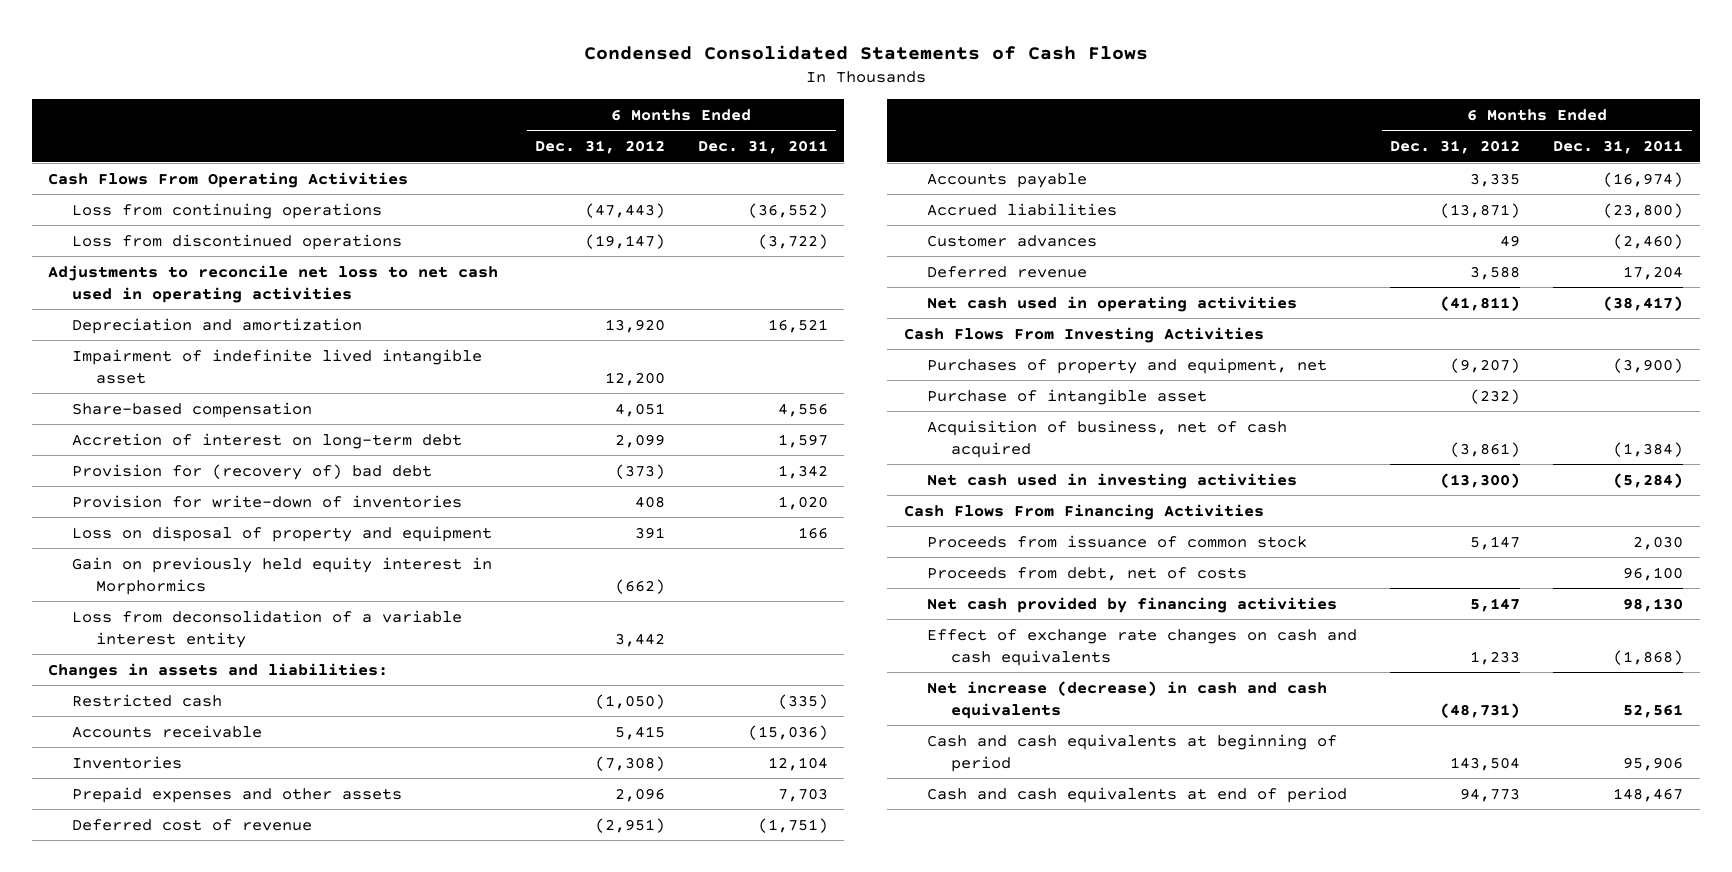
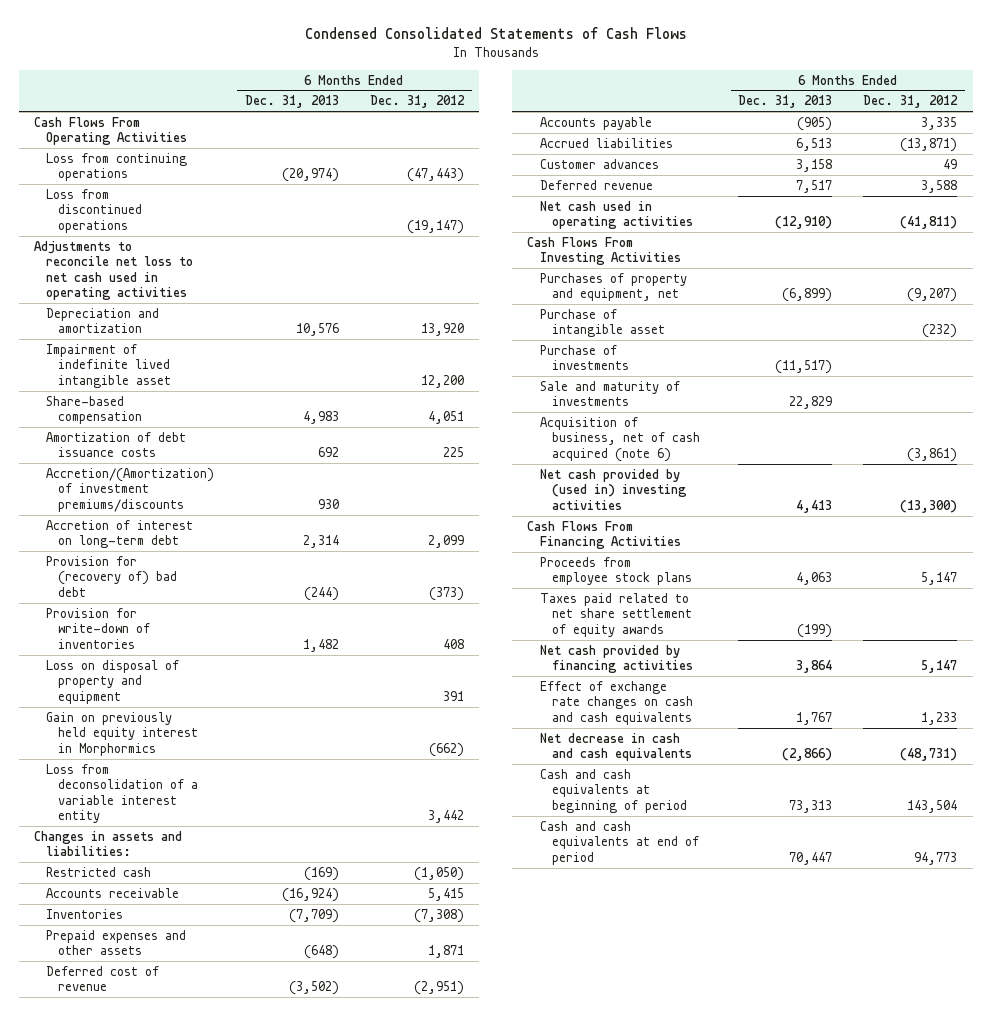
[697,140,828,155] Dec. 31, 2011 -> none
none -> [245,95,340,109] Dec. 31, 2013
none -> [46,431,187,458] Amortization of debt issuance costs
none -> [46,467,215,512] Accretion/(Amortization) of investment premiums/discounts
[614,787,665,802] 2,096 -> [427,945,464,959] 1,871
none -> [539,344,629,371] Purchase of investments
none -> [539,380,680,407] Sale and maturity of investments
[927,419,1288,458] Acquisition of business, net of cash acquired -> [539,416,700,462] Acquisition of business, net of cash acquired (note 6)
[927,472,1298,489] Net cash used in investing activities -> [539,468,687,510] Net cash provided by (used in) investing activities
[927,566,1248,581] Proceeds from debt, net of costs -> none
[927,534,1308,548] Proceeds from issuance of common stock -> [539,556,692,586] Proceeds from employee stock plans
none -> [539,592,692,637] Taxes paid related to net share settlement of equity awards
[927,680,1328,719] Net increase (decrease) in cash and cash equivalents -> [539,732,692,762] Net decrease in cash and cash equivalents

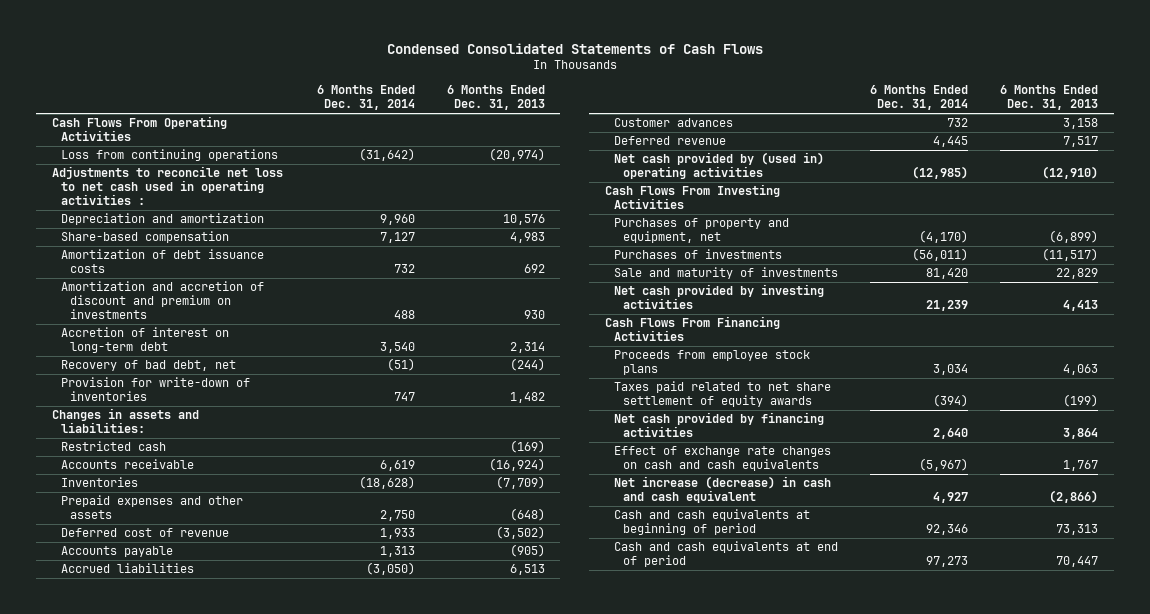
[369,95,465,109] Dec. 31, 2012 -> none
none -> [316,85,415,111] 6 Months Ended Dec. 31, 2014
[46,188,143,233] Loss from discontinued operations -> none
[34,240,194,301] Adjustments to reconcile net loss to net cash used in operating activities -> [51,166,283,205] Adjustments to reconcile net loss to net cash used in operating activities :
[46,343,172,388] Impairment of indefinite lived intangible asset -> none
[46,467,215,512] Accretion/(Amortization) of investment premiums/discounts -> [60,281,264,319] Amortization and accretion of discount and premium on investments
[46,555,178,597] Provision for (recovery of) bad debt -> [60,360,236,372] Recovery of bad debt, net
[46,659,180,704] Loss on disposal of property and equipment -> none
[46,711,199,756] Gain on previously held equity interest in Morphormics -> none
[46,763,199,824] Loss from deconsolidation of a variable interest entity -> none
[539,200,693,230] Net cash used in operating activities -> [614,152,825,180] Net cash provided by (used in) operating activities
[539,308,665,338] Purchase of intangible asset -> none
[539,344,629,371] Purchase of investments -> [614,249,783,260] Purchases of investments
[539,416,700,462] Acquisition of business, net of cash acquired (note 6) -> none
[539,468,687,510] Net cash provided by (used in) investing activities -> [614,284,825,310] Net cash provided by investing activities
[539,732,692,762] Net decrease in cash and cash equivalents -> [614,476,832,504] Net increase (decrease) in cash and cash equivalent

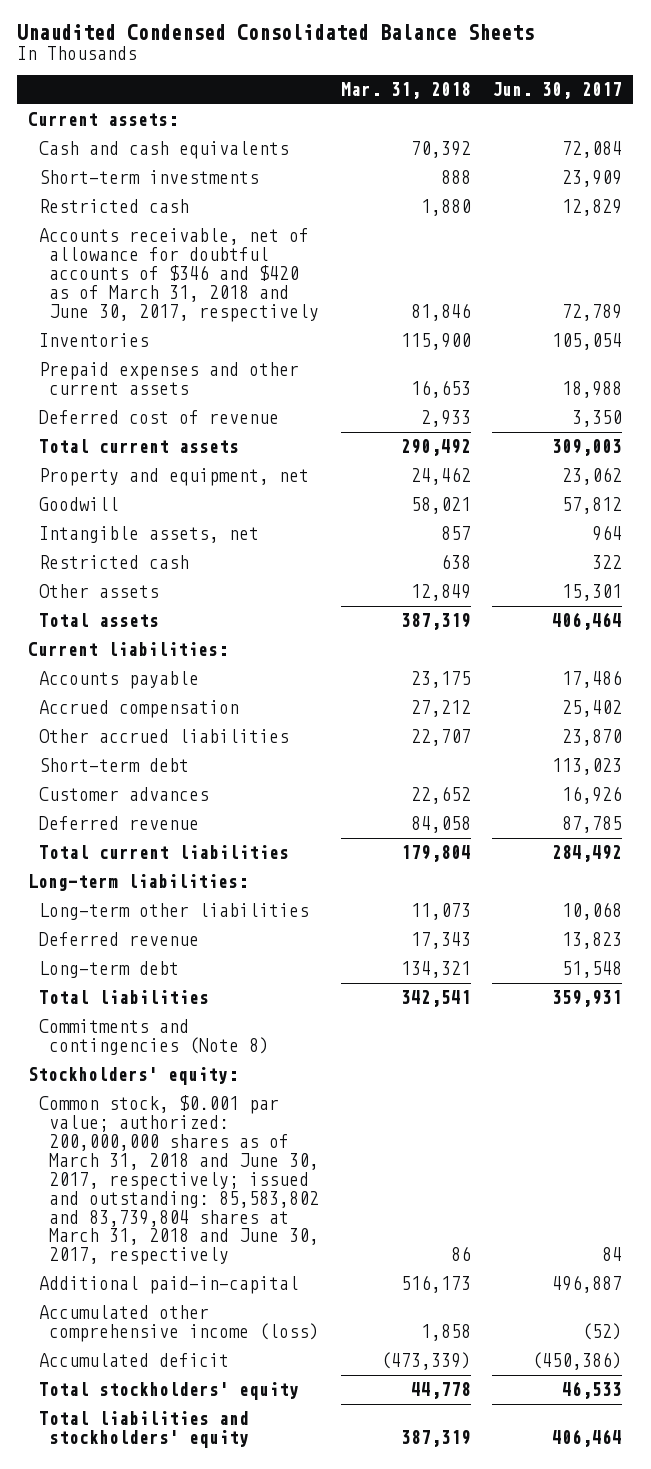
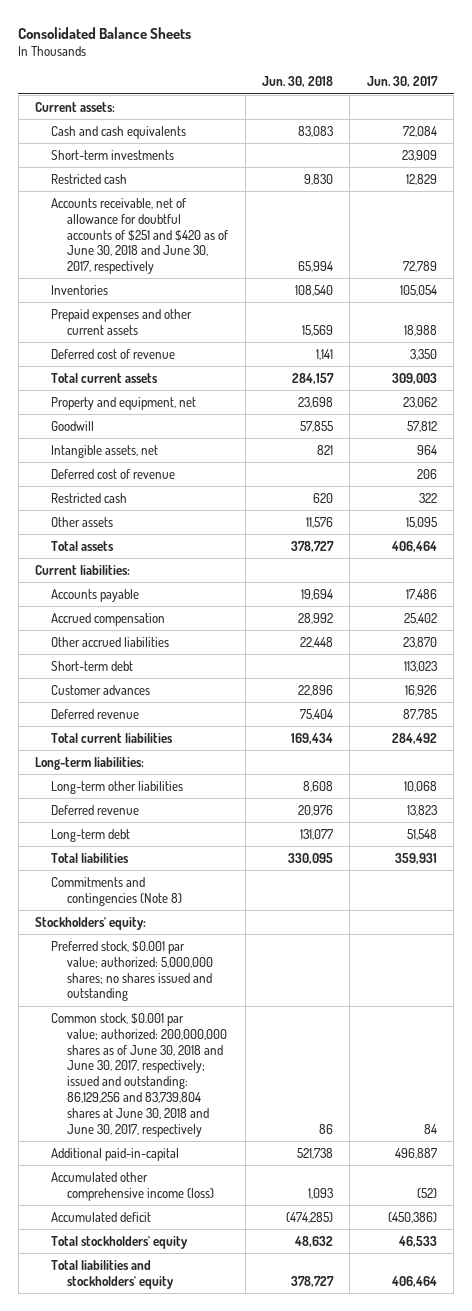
[17,24,535,41] Unaudited Condensed Consolidated Balance Sheets -> [18,26,192,39] Consolidated Balance Sheets
[340,81,471,99] Mar. 31, 2018 -> none
none -> [262,76,334,88] Jun. 30, 2018
[38,228,320,322] Accounts receivable, net of allowance for doubtful accounts of $346 and $420 as of March 31, 2018 and June 30, 2017, respectively -> [51,197,229,275] Accounts receivable, net of allowance for doubtful accounts of $251 and $420 as of June 30, 2018 and June 30, 2017, respectively
none -> [51,468,176,479] Deferred cost of revenue
[562,584,623,602] 15,301 -> [405,516,437,528] 15,095
none -> [51,940,214,1002] Preferred stock, $0.001 par value; authorized: 5,000,000 shares; no shares issued and outstanding
[38,1095,320,1266] Common stock, $0.001 par value; authorized: 200,000,000 shares as of March 31, 2018 and June 30, 2017, respectively; issued and outstanding: 85,583,802 and 83,739,804 shares at March 31, 2018 and June 30, 2017, respectively -> [51,1012,228,1137] Common stock, $0.001 par value; authorized: 200,000,000 shares as of June 30, 2018 and June 30, 2017, respectively; issued and outstanding: 86,129,256 and 83,739,804 shares at June 30, 2018 and June 30, 2017, respectively

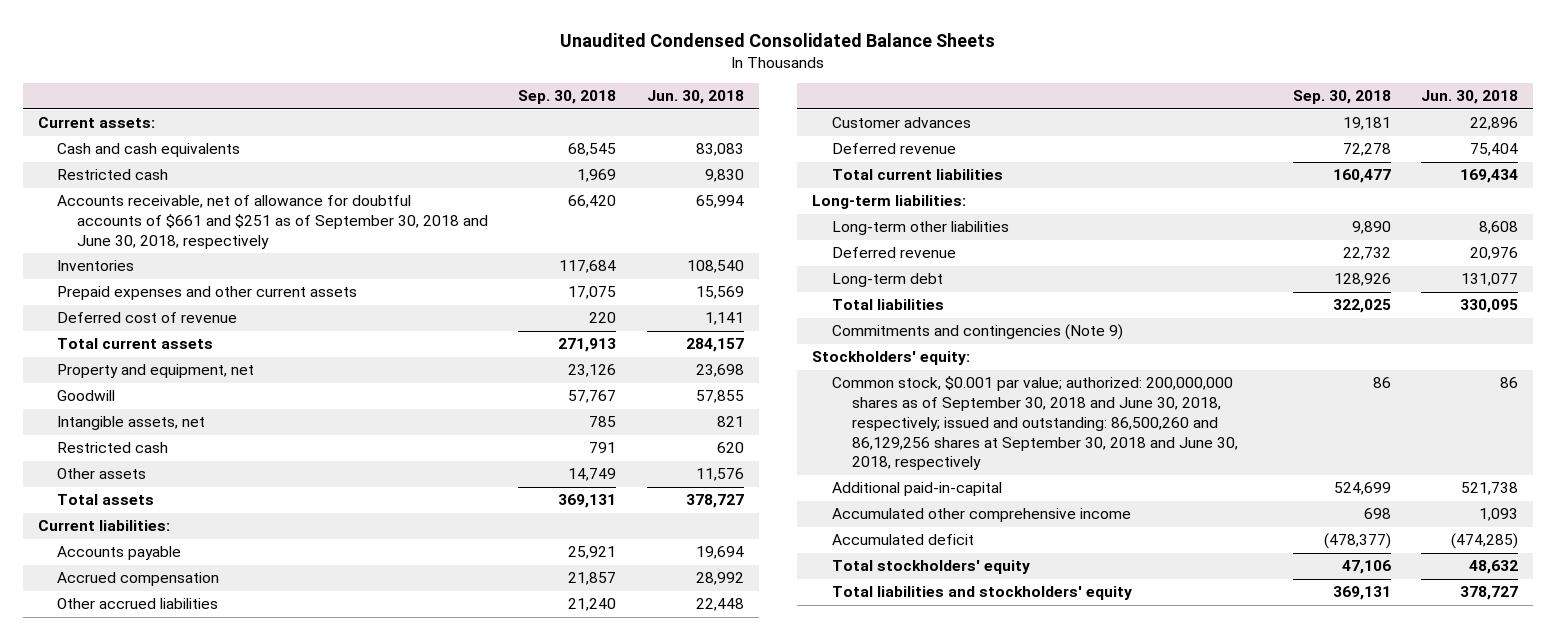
[18,26,192,39] Consolidated Balance Sheets -> [559,32,995,47] Unaudited Condensed Consolidated Balance Sheets
[366,76,438,88] Jun. 30, 2017 -> none
none -> [518,90,617,105] Sep. 30, 2018
[51,149,175,160] Short-term investments -> none
[51,197,229,275] Accounts receivable, net of allowance for doubtful accounts of $251 and $420 as of June 30, 2018 and June 30, 2017, respectively -> [57,195,489,249] Accounts receivable, net of allowance for doubtful accounts of $661 and $251 as of September 30, 2018 and June 30, 2018, respectively
[51,468,176,479] Deferred cost of revenue -> none
[51,660,134,671] Short-term debt -> none
[51,876,183,906] Commitments and contingencies (Note 8) -> [832,324,1124,341] Commitments and contingencies (Note 9)
[51,940,214,1002] Preferred stock, $0.001 par value; authorized: 5,000,000 shares; no shares issued and outstanding -> none
[51,1012,228,1137] Common stock, $0.001 par value; authorized: 200,000,000 shares as of June 30, 2018 and June 30, 2017, respectively; issued and outstanding: 86,129,256 and 83,739,804 shares at June 30, 2018 and June 30, 2017, respectively -> [832,376,1239,471] Common stock, $0.001 par value; authorized: 200,000,000 shares as of September 30, 2018 and June 30, 2018, respectively; issued and outstanding: 86,500,260 and 86,129,256 shares at September 30, 2018 and June 30, 2018, respectively
[51,1171,215,1201] Accumulated other comprehensive income (loss) -> [832,508,1132,523] Accumulated other comprehensive income

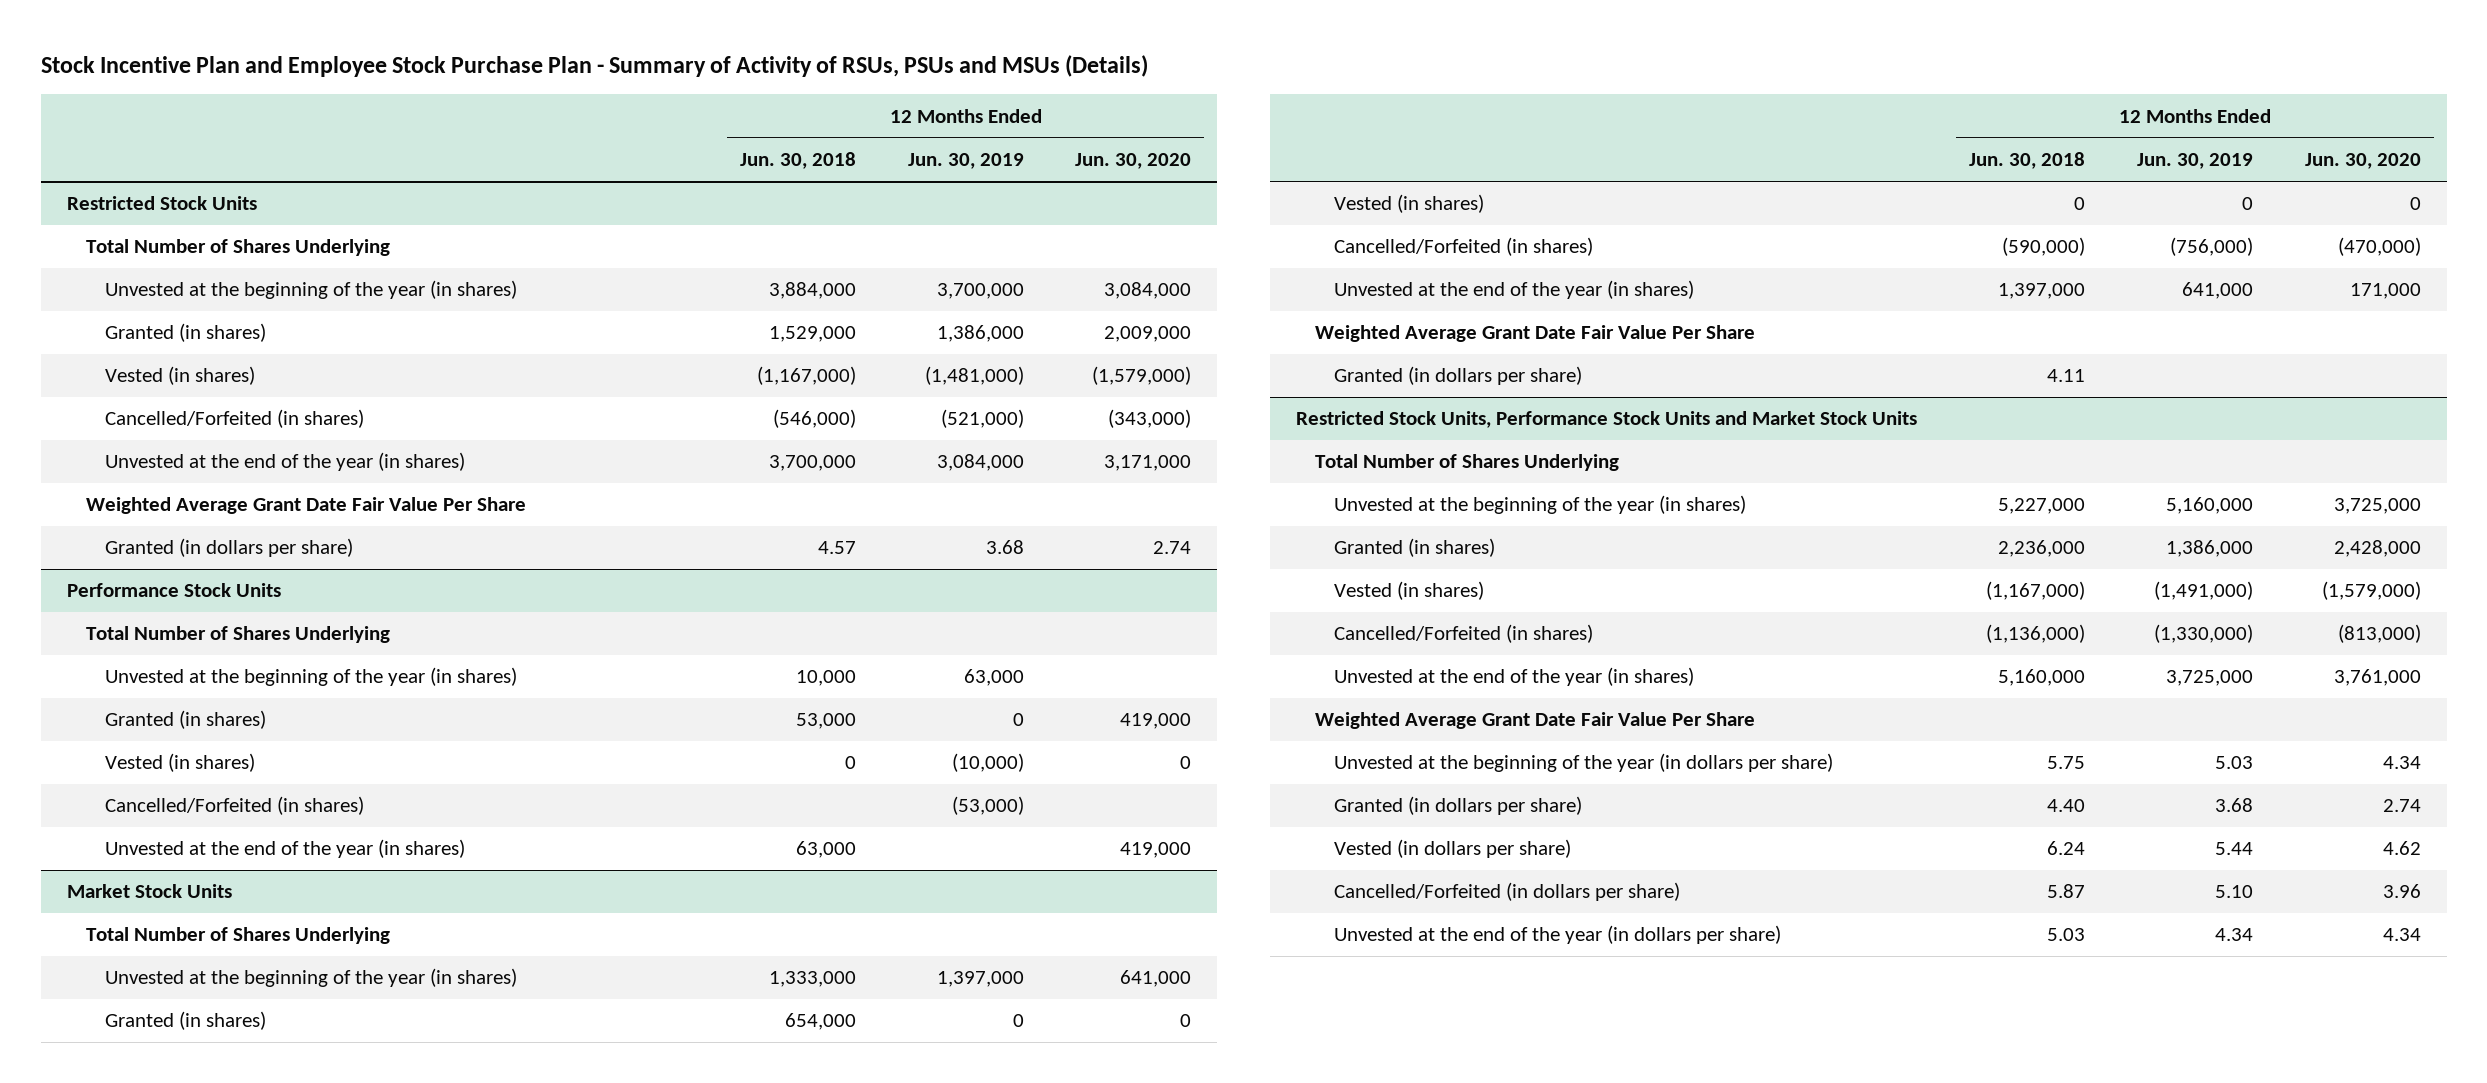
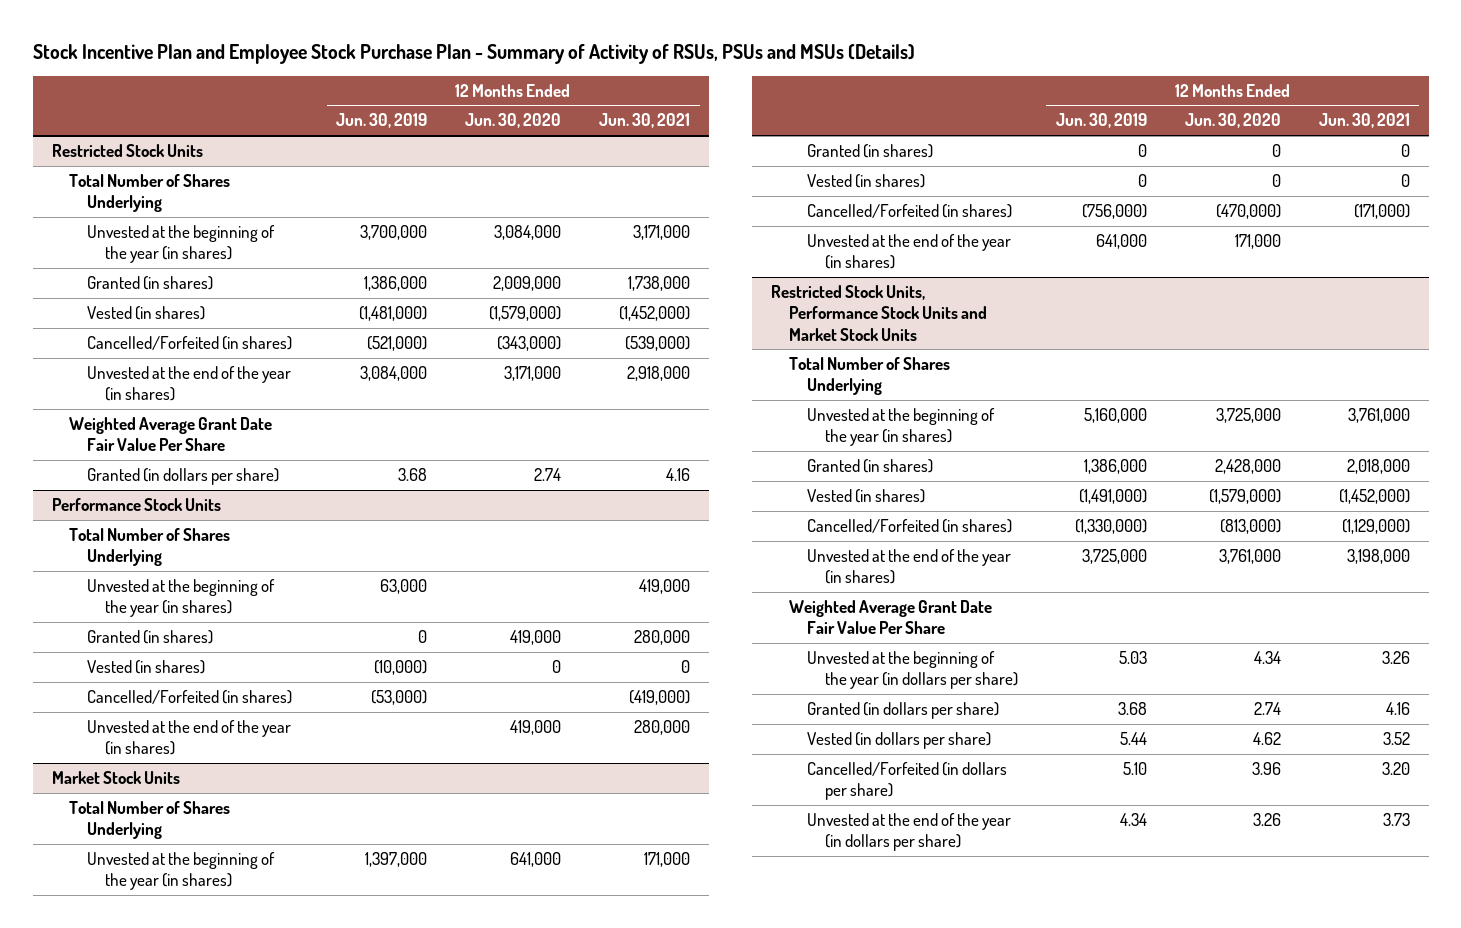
[739,152,856,170] Jun. 30, 2018 -> none
none -> [599,113,691,129] Jun. 30, 2021
[1315,325,1756,343] Weighted Average Grant Date Fair Value Per Share -> none
[1334,366,1583,386] Granted (in dollars per share) -> none
[2382,928,2421,942] 4.34 -> [1252,812,1281,826] 3.26

